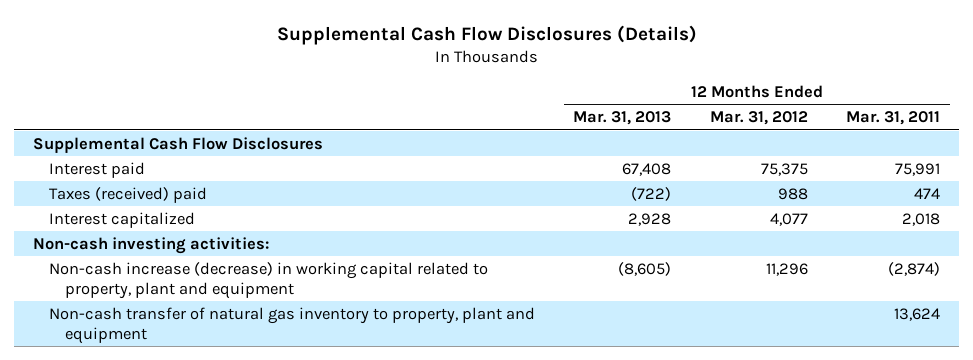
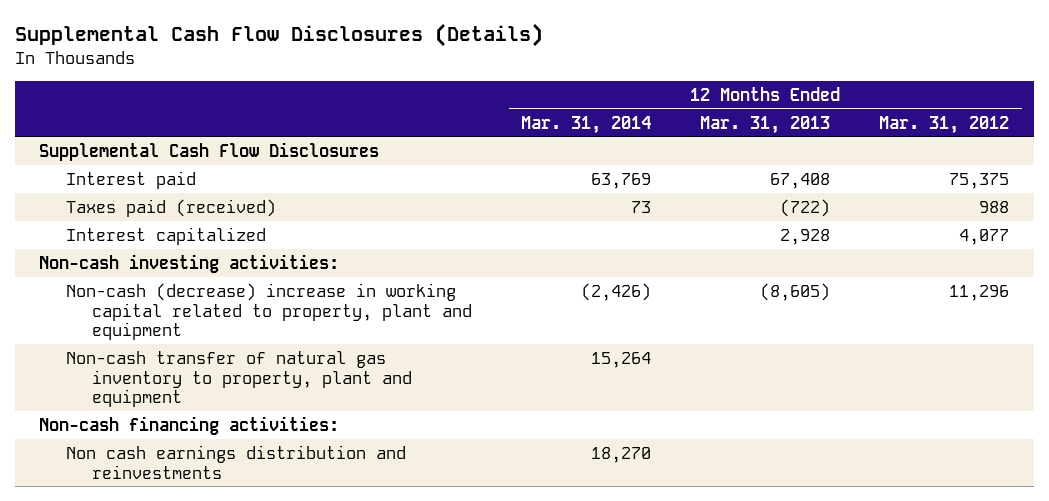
[846,111,941,126] Mar. 31, 2011 -> none
none -> [521,115,652,134] Mar. 31, 2014
[49,186,208,203] Taxes (received) paid -> [65,198,276,217] Taxes paid (received)
[49,261,489,300] Non-cash increase (decrease) in working capital related to property, plant and equipment -> [65,282,473,341] Non-cash (decrease) increase in working capital related to property, plant and equipment
none -> [39,415,340,435] Non-cash financing activities:
none -> [65,444,406,479] Non cash earnings distribution and reinvestments

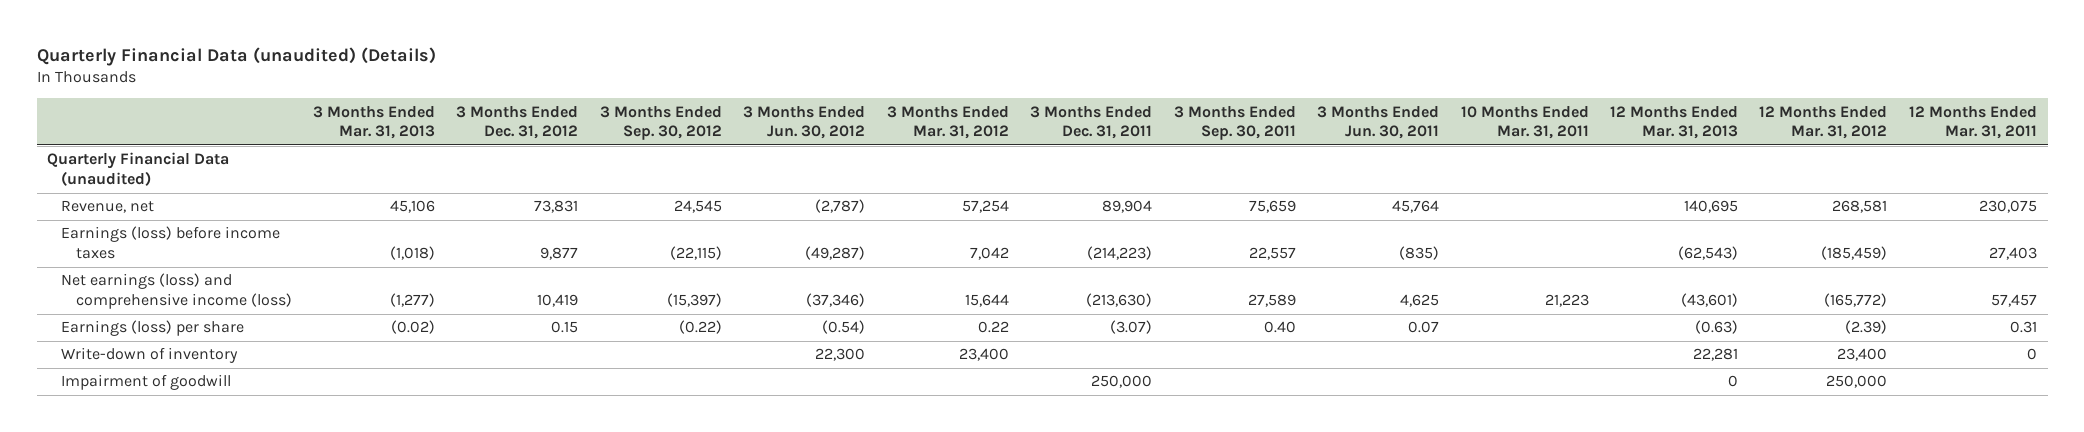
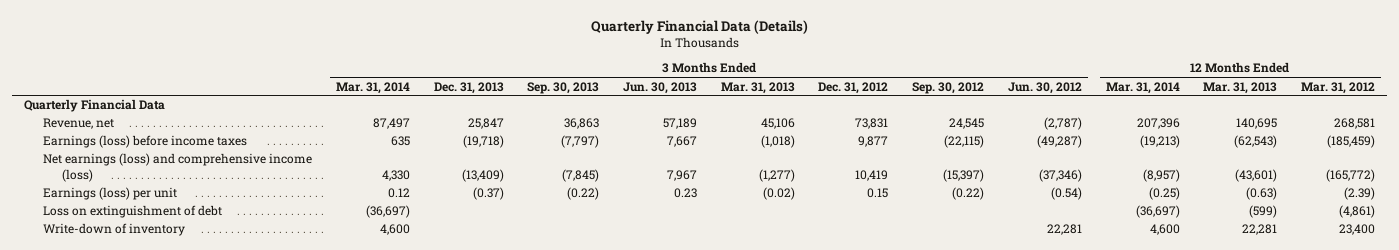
[36,47,436,67] Quarterly Financial Data (unaudited) (Details) -> [590,19,808,34] Quarterly Financial Data (Details)
[886,105,1009,140] 3 Months Ended Mar. 31, 2012 -> none
[1030,105,1153,140] 3 Months Ended Dec. 31, 2011 -> none
[1173,105,1296,141] 3 Months Ended Sep. 30, 2011 -> none
[1317,105,1440,140] 3 Months Ended Jun. 30, 2011 -> none
[1460,105,1589,140] 10 Months Ended Mar. 31, 2011 -> none
[1908,105,2037,140] 12 Months Ended Mar. 31, 2011 -> none
none -> [335,81,410,94] Mar. 31, 2014
none -> [433,81,504,94] Dec. 31, 2013
none -> [527,81,600,94] Sep. 30, 2013
none -> [622,81,697,94] Jun. 30, 2013
none -> [1105,81,1180,94] Mar. 31, 2014
[47,152,230,187] Quarterly Financial Data (unaudited) -> [24,99,166,113] Quarterly Financial Data
[61,374,232,391] Impairment of goodwill -> none
[61,320,245,337] Earnings (loss) per share -> [43,187,178,201] Earnings (loss) per unit
none -> [43,205,223,219] Loss on extinguishment of debt
[815,348,866,362] 22,300 -> [1046,224,1082,236] 22,281

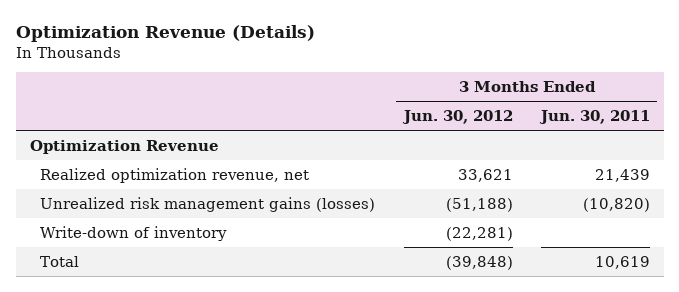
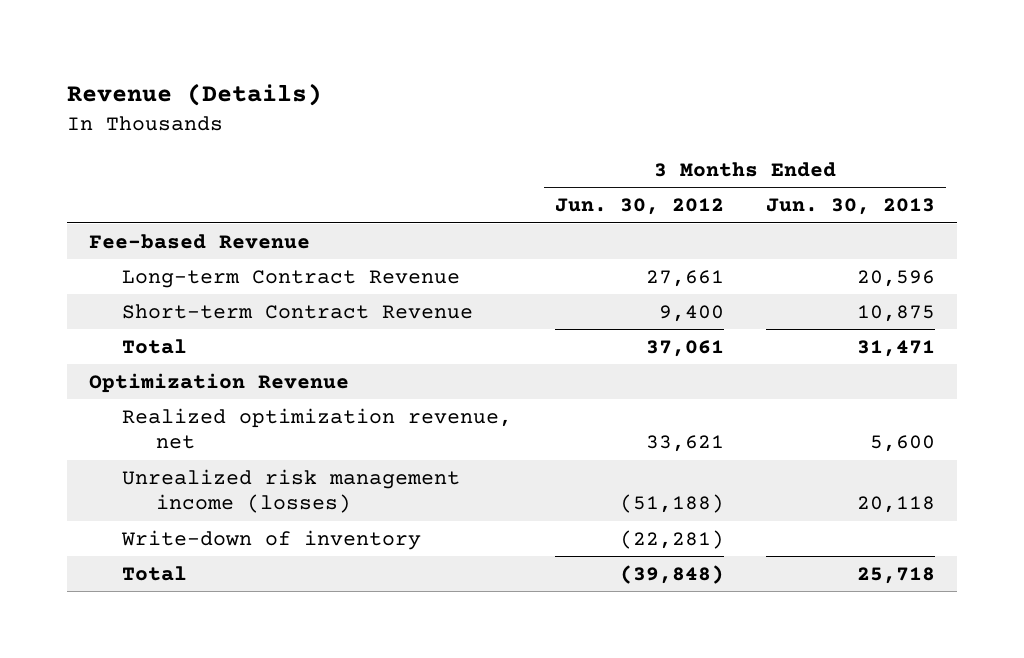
[15,25,315,43] Optimization Revenue (Details) -> [67,82,323,106] Revenue (Details)
[538,109,650,124] Jun. 30, 2011 -> none
none -> [766,198,936,216] Jun. 30, 2013
none -> [88,233,310,249] Fee-based Revenue
none -> [122,269,461,288] Long-term Contract Revenue
none -> [122,303,474,319] Short-term Contract Revenue
none -> [122,338,188,354] Total
[40,196,376,212] Unrealized risk management gains (losses) -> [122,468,461,514] Unrealized risk management income (losses)

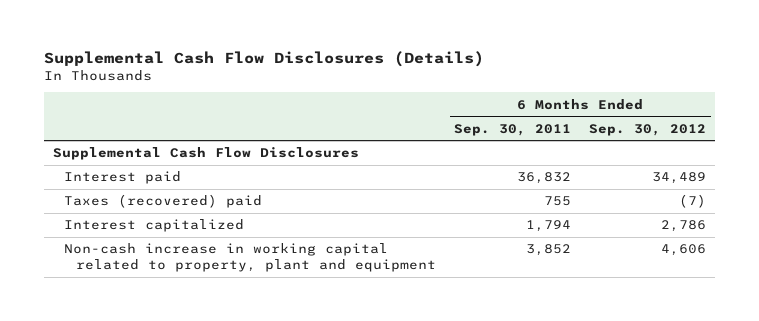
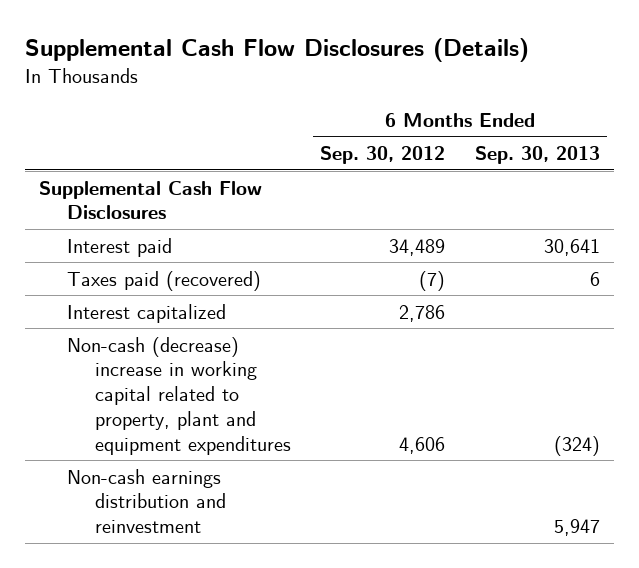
[454,123,572,136] Sep. 30, 2011 -> none
none -> [474,146,600,165] Sep. 30, 2013
[64,194,263,209] Taxes (recovered) paid -> [67,270,262,291] Taxes paid (recovered)
[64,243,437,273] Non-cash increase in working capital related to property, plant and equipment -> [67,336,291,455] Non-cash (decrease) increase in working capital related to property, plant and equipment expenditures
none -> [67,468,226,534] Non-cash earnings distribution and reinvestment

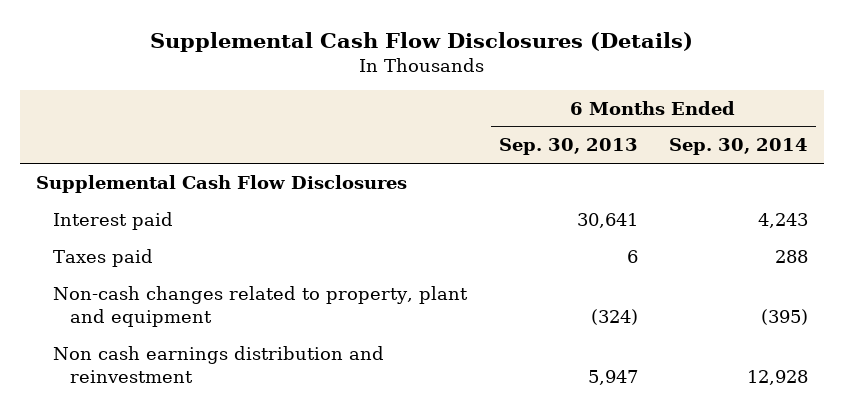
[320,146,446,165] Sep. 30, 2012 -> none
none -> [668,138,808,156] Sep. 30, 2014
[67,303,227,323] Interest capitalized -> none
[67,270,262,291] Taxes paid (recovered) -> [53,248,154,267] Taxes paid
[67,336,291,455] Non-cash (decrease) increase in working capital related to property, plant and equipment expenditures -> [53,285,469,327] Non-cash changes related to property, plant and equipment
[67,468,226,534] Non-cash earnings distribution and reinvestment -> [53,345,385,383] Non cash earnings distribution and reinvestment

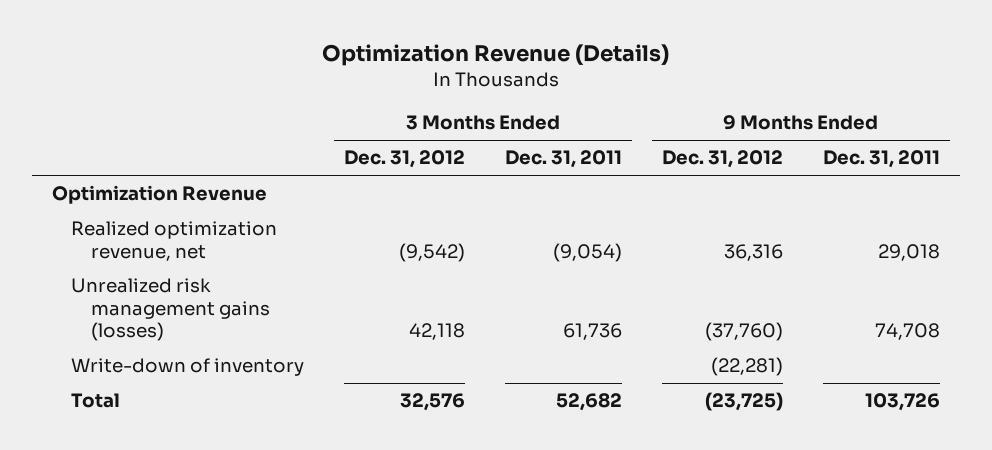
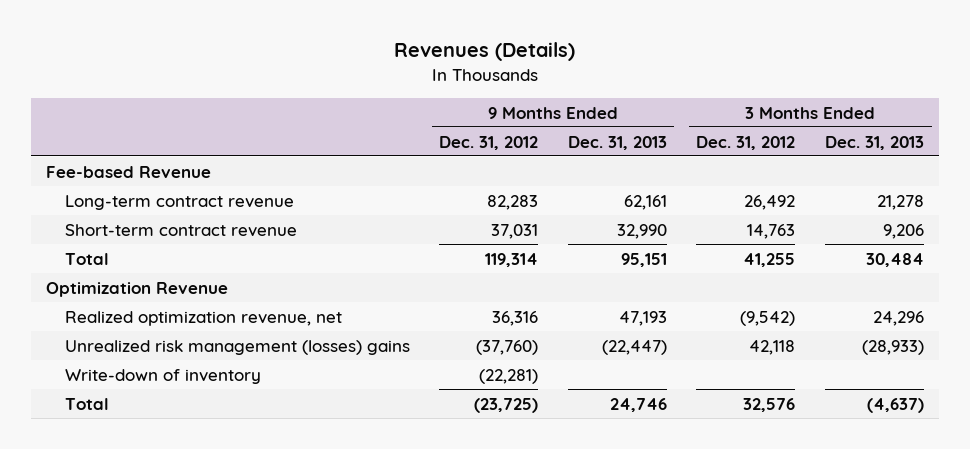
[321,44,669,67] Optimization Revenue (Details) -> [393,42,575,62] Revenues (Details)
[505,150,623,169] Dec. 31, 2011 -> none
[822,150,940,169] Dec. 31, 2011 -> none
none -> [567,135,667,150] Dec. 31, 2013
none -> [825,135,925,150] Dec. 31, 2013
none -> [45,165,211,178] Fee-based Revenue
none -> [64,194,294,210] Long-term contract revenue
none -> [64,223,297,237] Short-term contract revenue
none -> [64,252,109,265] Total
[71,278,270,341] Unrealized risk management gains (losses) -> [64,339,410,355] Unrealized risk management (losses) gains

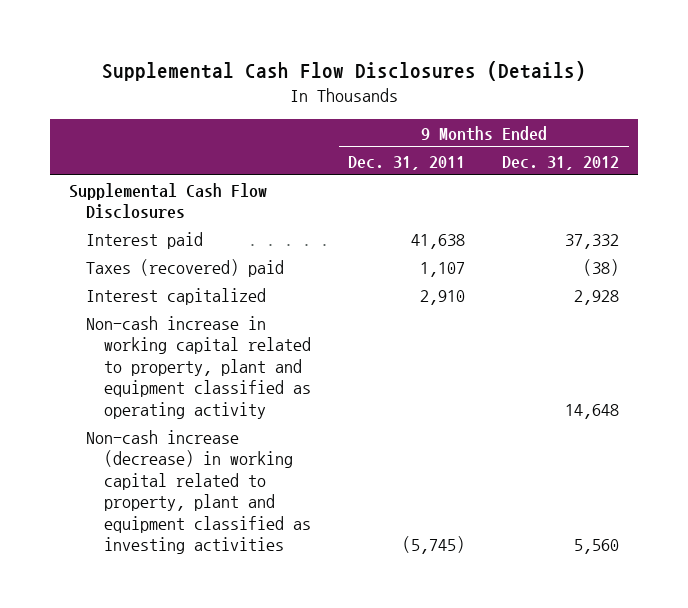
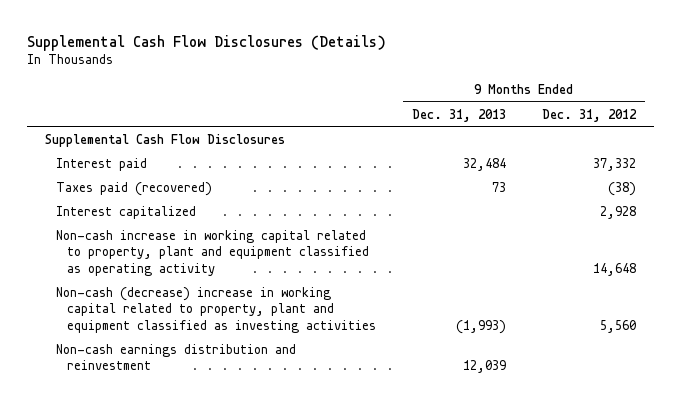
[348,155,466,170] Dec. 31, 2011 -> none
none -> [412,108,507,122] Dec. 31, 2013
[86,258,285,277] Taxes (recovered) paid -> [56,181,213,196] Taxes paid (recovered)
[86,429,311,555] Non-cash increase (decrease) in working capital related to property, plant and equipment classified as investing activities -> [56,286,377,333] Non-cash (decrease) increase in working capital related to property, plant and equipment classified as investing activities
none -> [56,343,297,371] Non-cash earnings distribution and reinvestment

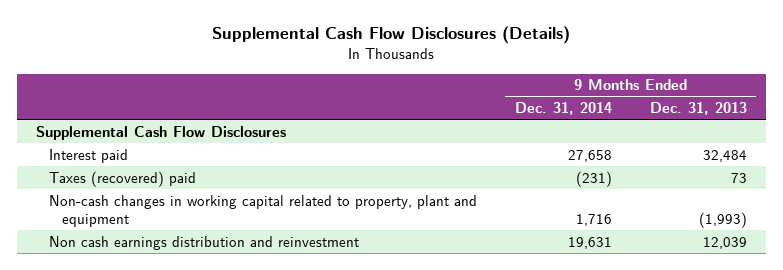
[542,108,638,122] Dec. 31, 2012 -> none
none -> [514,102,612,116] Dec. 31, 2014
[56,205,197,219] Interest capitalized -> none
[56,229,370,276] Non-cash increase in working capital related to property, plant and equipment classified as operating activity -> none
[56,181,213,196] Taxes paid (recovered) -> [48,170,196,187] Taxes (recovered) paid
[56,286,377,333] Non-cash (decrease) increase in working capital related to property, plant and equipment classified as investing activities -> [48,194,477,227] Non-cash changes in working capital related to property, plant and equipment
[56,343,297,371] Non-cash earnings distribution and reinvestment -> [48,235,359,250] Non cash earnings distribution and reinvestment

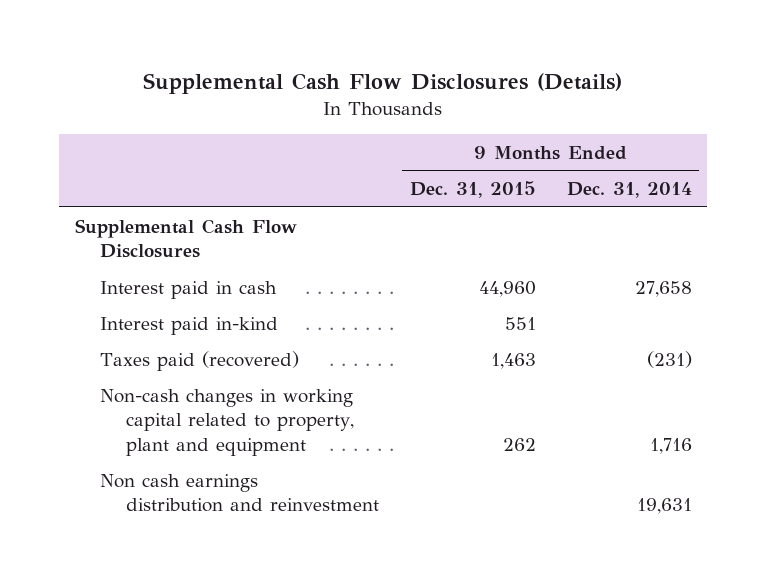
[649,102,747,116] Dec. 31, 2013 -> none
none -> [409,181,536,199] Dec. 31, 2015
[48,148,128,163] Interest paid -> [100,280,278,299] Interest paid in cash
none -> [100,316,279,335] Interest paid in-kind
[48,170,196,187] Taxes (recovered) paid -> [100,350,300,371] Taxes paid (recovered)

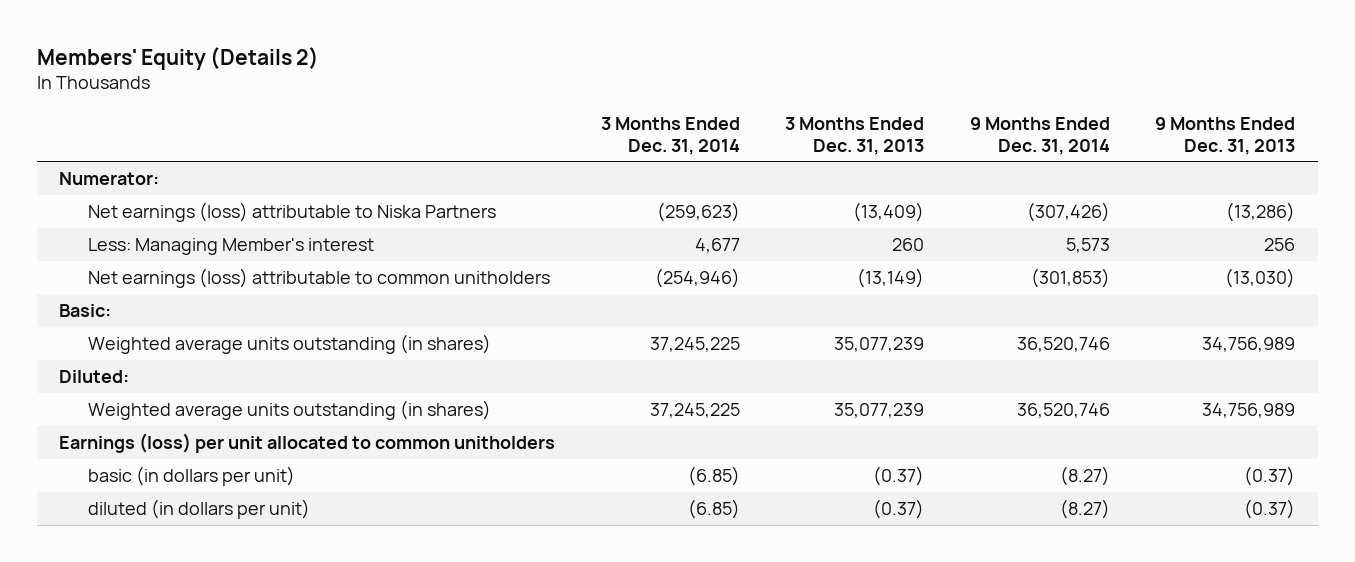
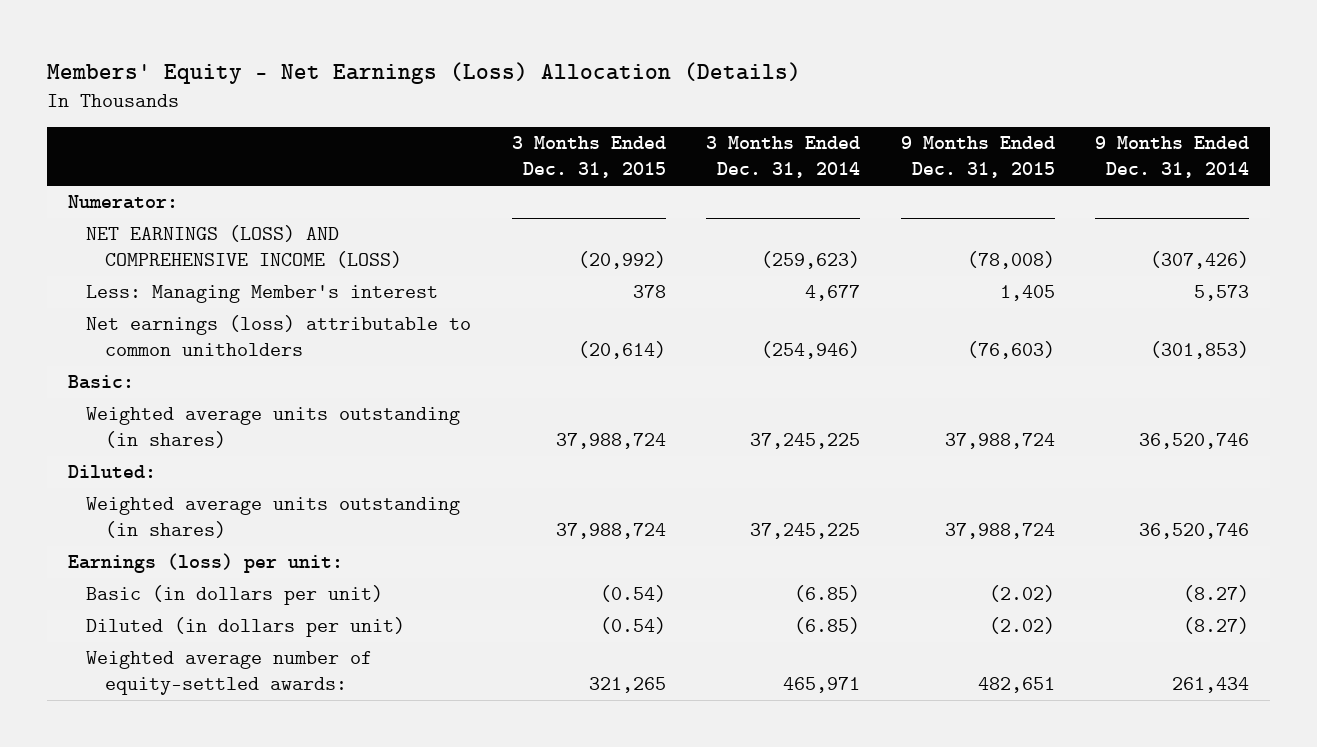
[36,46,319,70] Members' Equity (Details 2) -> [47,62,802,85] Members' Equity - Net Earnings (Loss) Allocation (Details)
[785,117,925,155] 3 Months Ended Dec. 31, 2013 -> none
[1155,117,1296,155] 9 Months Ended Dec. 31, 2013 -> none
none -> [511,136,666,179] 3 Months Ended Dec. 31, 2015
none -> [900,136,1055,179] 9 Months Ended Dec. 31, 2015
[88,201,497,222] Net earnings (loss) attributable to Niska Partners -> [86,225,403,269] NET EARNINGS (LOSS) AND COMPREHENSIVE INCOME (LOSS)
[59,432,556,453] Earnings (loss) per unit allocated to common unitholders -> [67,553,343,574] Earnings (loss) per unit:
[88,465,296,486] basic (in dollars per unit) -> [86,585,384,606] Basic (in dollars per unit)
[88,498,311,519] diluted (in dollars per unit) -> [86,617,406,638] Diluted (in dollars per unit)
none -> [86,651,373,696] Weighted average number of equity-settled awards:

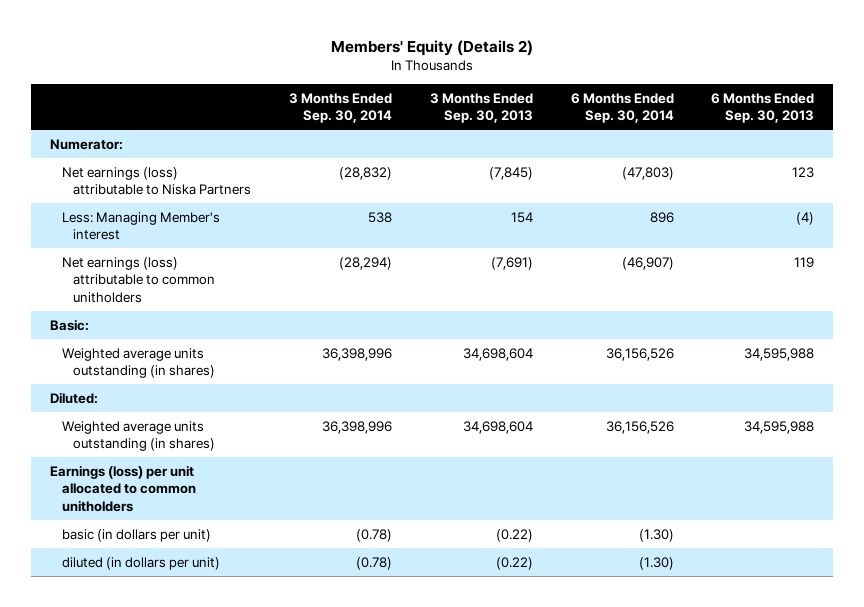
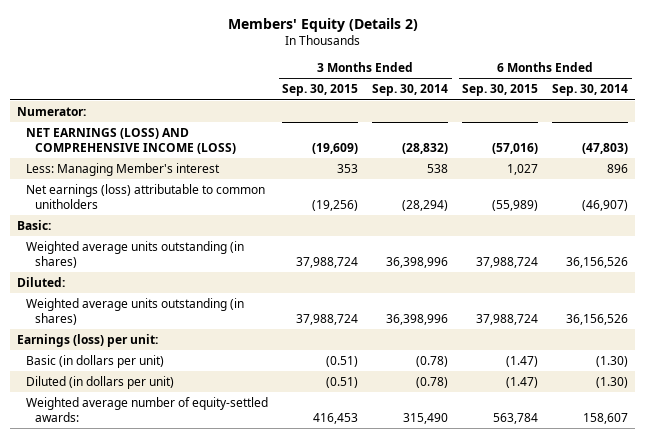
[429,92,533,124] 3 Months Ended Sep. 30, 2013 -> none
[711,92,815,124] 6 Months Ended Sep. 30, 2013 -> none
none -> [282,84,359,97] Sep. 30, 2015
none -> [462,84,539,97] Sep. 30, 2015
[61,166,252,196] Net earnings (loss) attributable to Niska Partners -> [26,127,237,154] NET EARNINGS (LOSS) AND COMPREHENSIVE INCOME (LOSS)
[49,464,196,512] Earnings (loss) per unit allocated to common unitholders -> [17,333,159,347] Earnings (loss) per unit:
[61,528,211,542] basic (in dollars per unit) -> [26,354,165,368] Basic (in dollars per unit)
[61,556,220,570] diluted (in dollars per unit) -> [26,375,175,389] Diluted (in dollars per unit)
none -> [26,396,269,422] Weighted average number of equity-settled awards:

